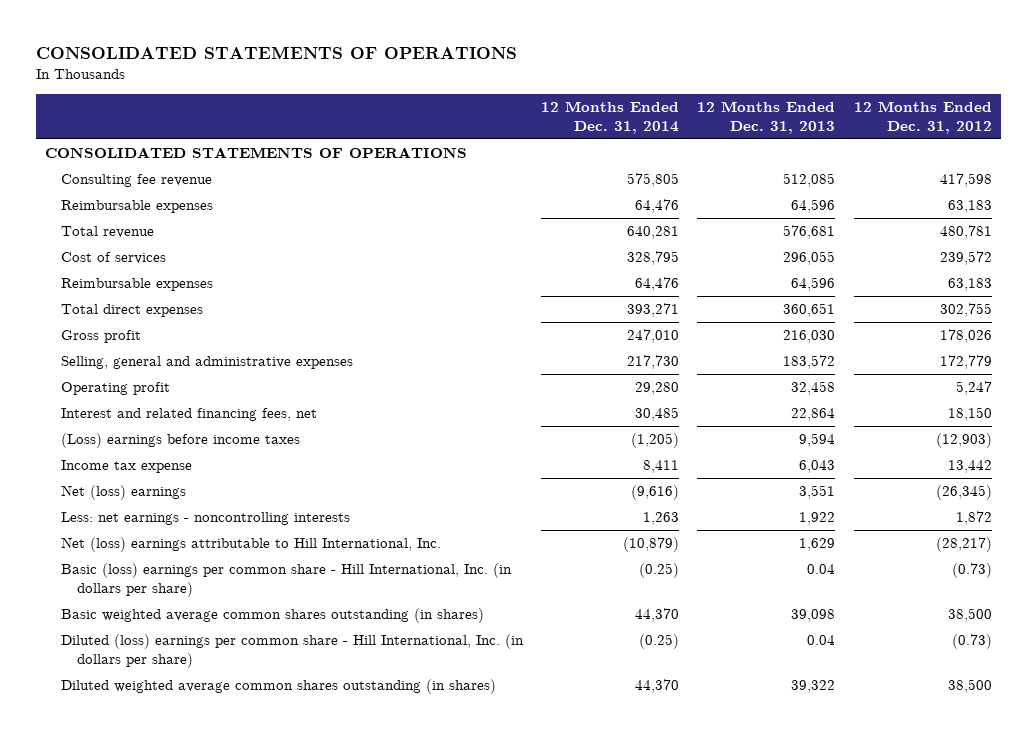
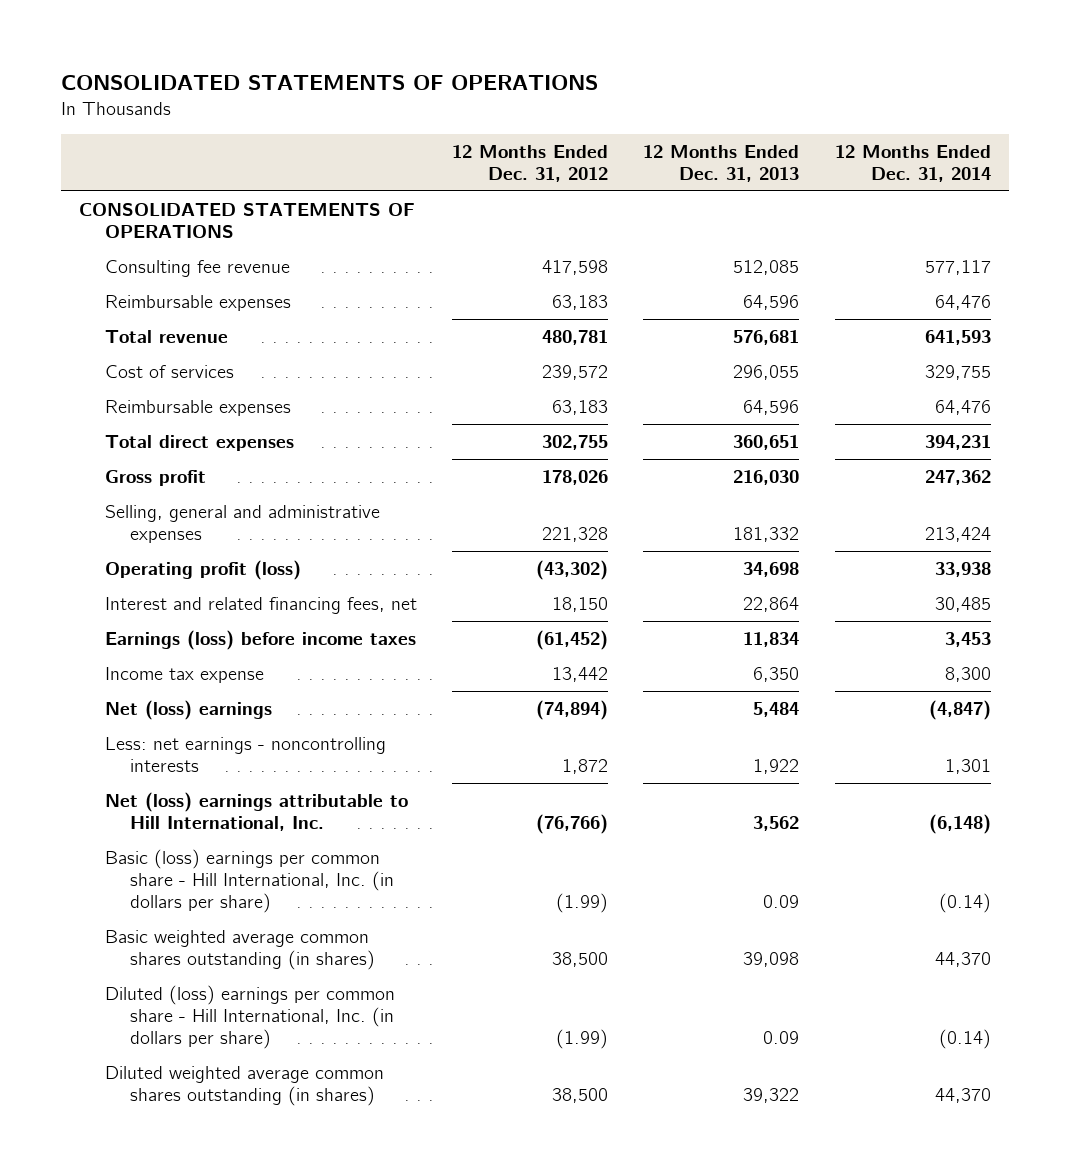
[626,173,679,188] 575,805 -> [924,259,991,275] 577,117
[626,226,679,240] 640,281 -> [924,329,991,345] 641,593
[626,251,679,266] 328,795 -> [924,364,991,380] 329,755
[626,303,679,318] 393,271 -> [924,434,991,450] 394,231
[626,329,679,344] 247,010 -> [924,469,991,485] 247,362
[626,355,679,370] 217,730 -> [924,526,991,542] 213,424
[783,355,836,370] 183,572 -> [733,526,800,542] 181,332
[939,355,992,370] 172,779 -> [541,526,608,542] 221,328
[60,382,170,396] Operating profit -> [104,559,301,580] Operating profit (loss)
[634,382,679,396] 29,280 -> [934,561,991,577] 33,938
[791,381,836,396] 32,458 -> [743,561,800,577] 34,698
[955,381,992,396] 5,247 -> [535,559,608,580] (43,302)
[60,433,300,449] (Loss) earnings before income taxes -> [104,629,416,650] Earnings (loss) before income taxes
[630,433,679,449] (1,205) -> [944,631,991,647] 3,453
[799,433,836,448] 9,594 -> [743,631,800,647] 11,834
[935,433,992,449] (12,903) -> [535,629,608,650] (61,452)
[642,460,679,474] 8,411 -> [944,666,991,682] 8,300
[799,460,836,474] 6,043 -> [753,666,800,682] 6,350
[630,485,679,501] (9,616) -> [928,699,991,720] (4,847)
[799,485,836,500] 3,551 -> [753,701,800,717] 5,484
[935,485,992,501] (26,345) -> [535,699,608,720] (74,894)
[642,512,679,526] 1,263 -> [944,758,991,774] 1,301
[622,537,679,553] (10,879) -> [928,813,991,834] (6,148)
[799,538,836,552] 1,629 -> [753,815,800,831] 3,562
[935,537,992,553] (28,217) -> [535,813,608,834] (76,766)
[638,563,679,579] (0.25) -> [938,892,991,913] (0.14)
[807,564,836,575] 0.04 -> [763,894,800,908] 0.09
[951,563,992,579] (0.73) -> [555,892,608,913] (1.99)
[638,634,679,650] (0.25) -> [938,1028,991,1049] (0.14)
[807,635,836,646] 0.04 -> [763,1030,800,1044] 0.09
[951,634,992,650] (0.73) -> [555,1028,608,1049] (1.99)

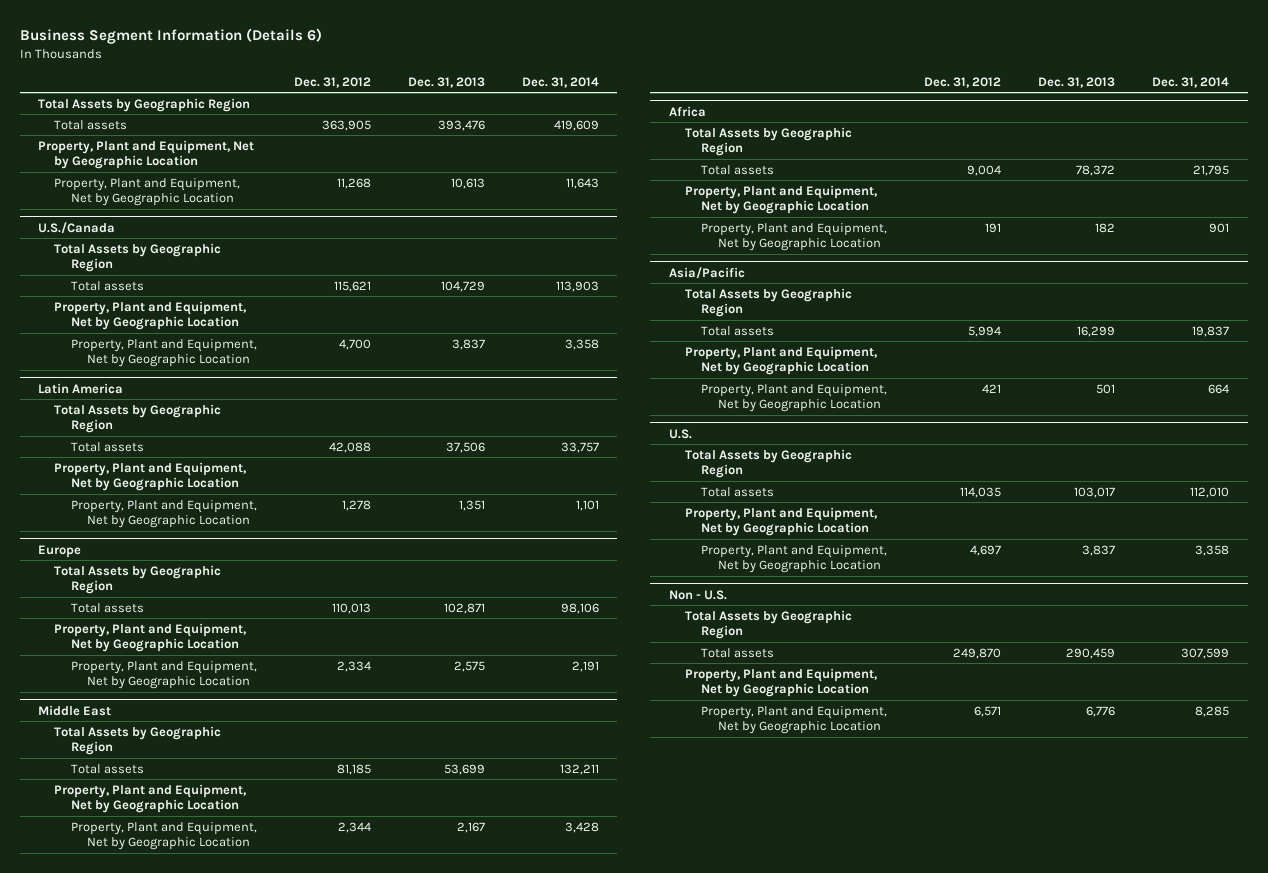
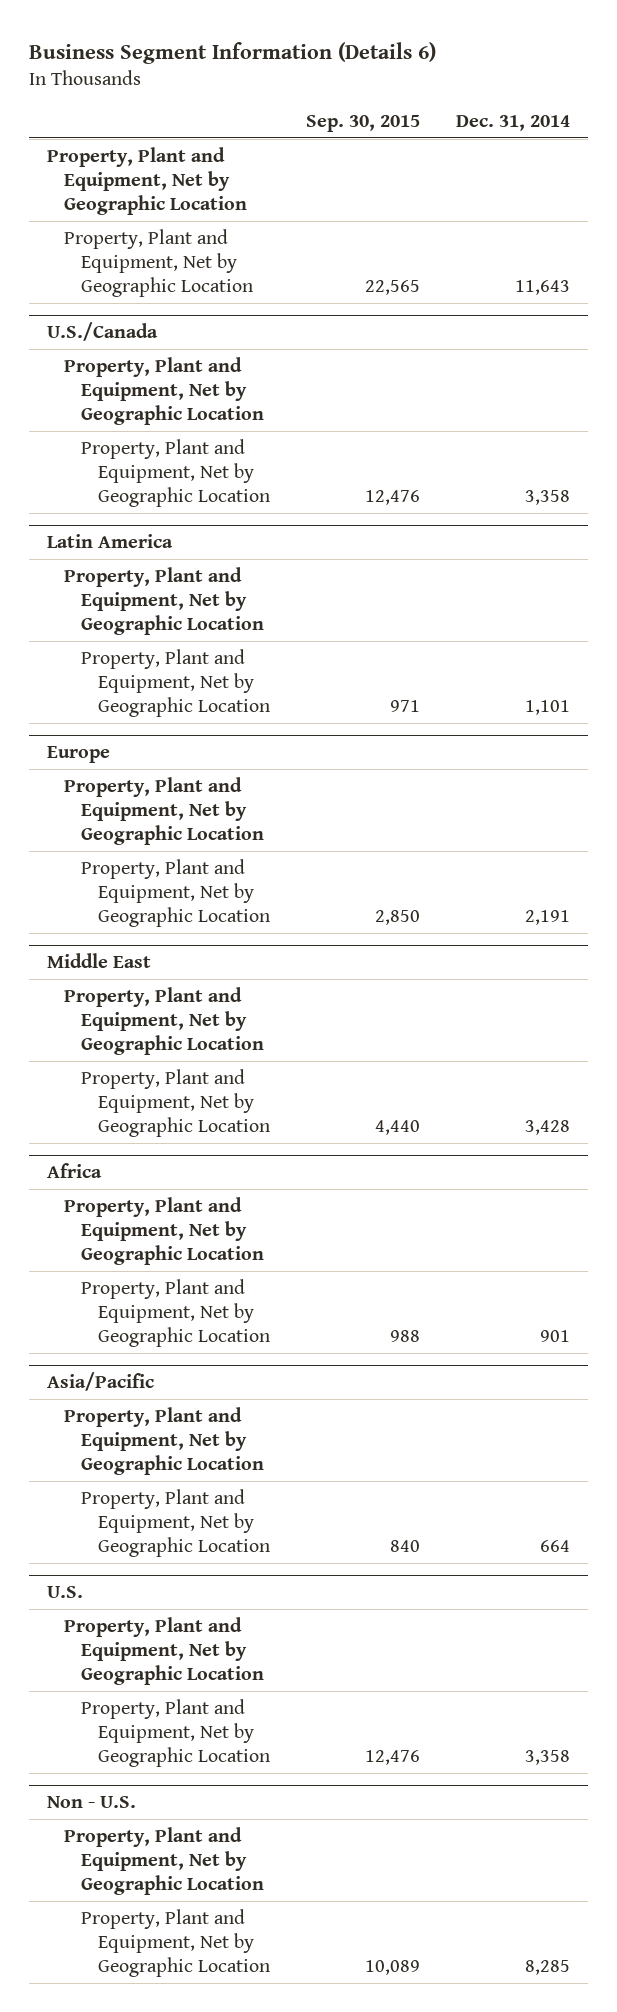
[293,76,371,88] Dec. 31, 2012 -> none
[407,76,485,88] Dec. 31, 2013 -> none
none -> [305,114,420,132] Sep. 30, 2015
[38,97,251,112] Total Assets by Geographic Region -> none
[54,119,128,130] Total assets -> none
[54,242,222,273] Total Assets by Geographic Region -> none
[70,280,144,291] Total assets -> none
[54,403,222,434] Total Assets by Geographic Region -> none
[70,441,144,452] Total assets -> none
[54,564,222,595] Total Assets by Geographic Region -> none
[70,602,144,613] Total assets -> none
[54,725,222,756] Total Assets by Geographic Region -> none
[70,763,144,774] Total assets -> none
[685,126,853,157] Total Assets by Geographic Region -> none
[701,164,775,175] Total assets -> none
[685,287,853,318] Total Assets by Geographic Region -> none
[701,325,775,336] Total assets -> none
[685,448,853,479] Total Assets by Geographic Region -> none
[701,486,775,497] Total assets -> none
[685,609,853,640] Total Assets by Geographic Region -> none
[701,647,775,658] Total assets -> none

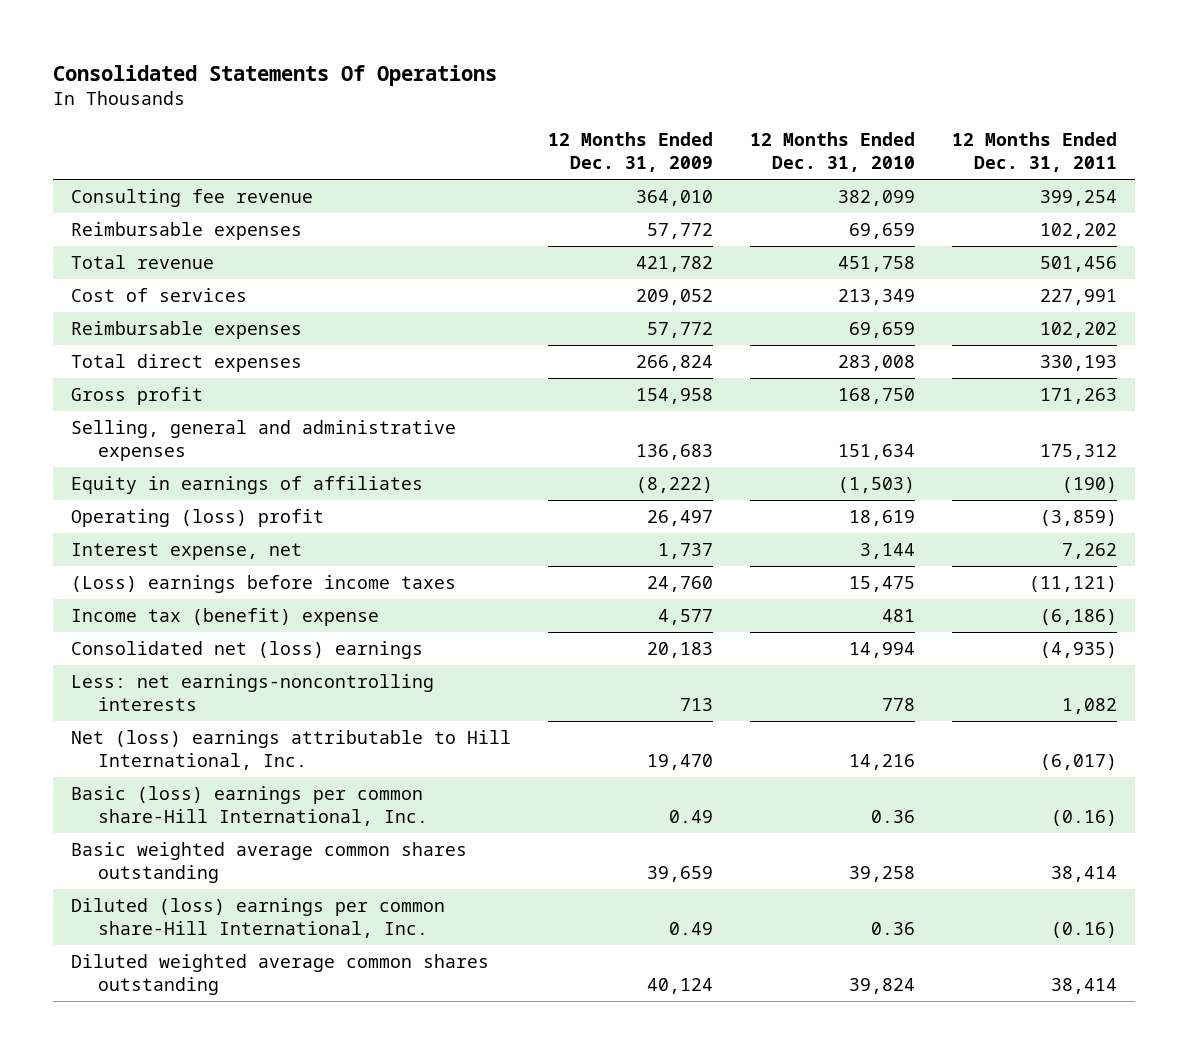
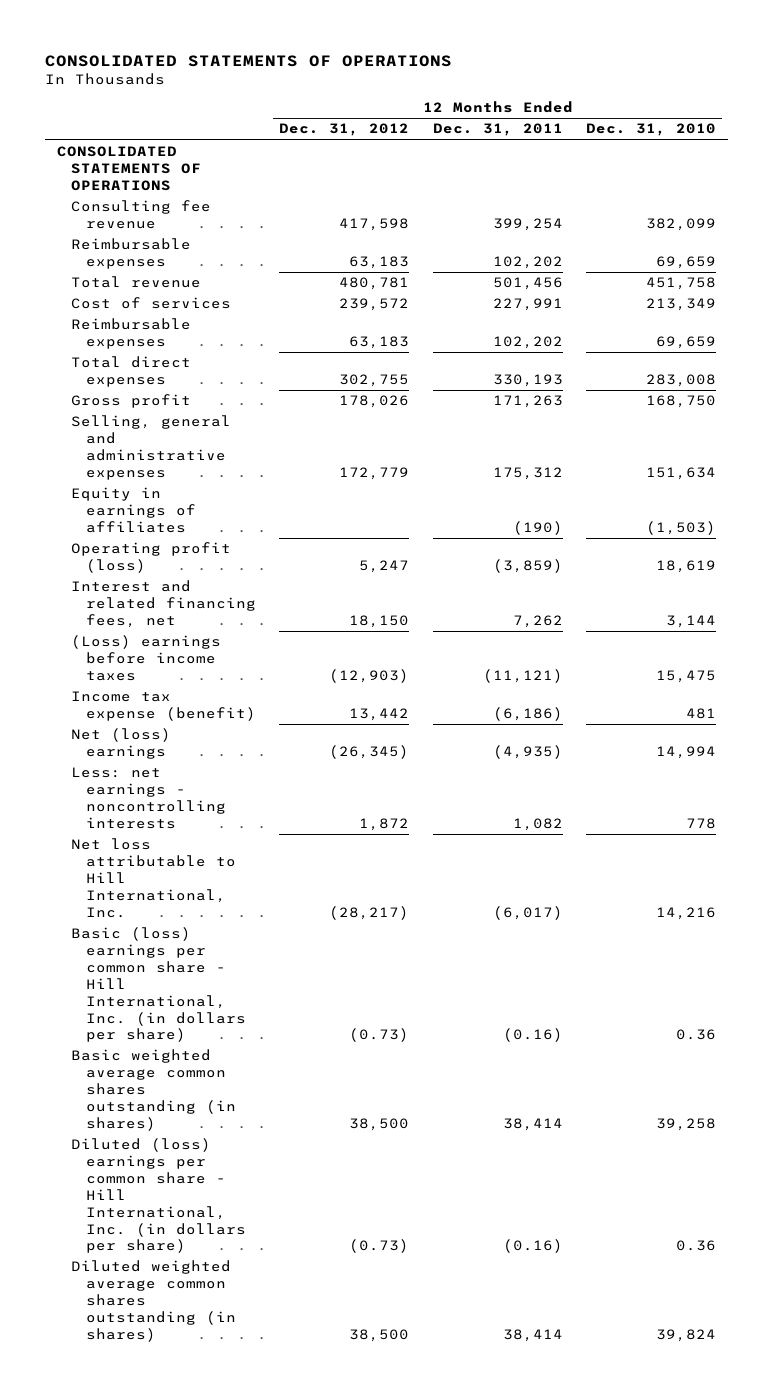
[53,65,498,87] Consolidated Statements Of Operations -> [45,54,453,67] CONSOLIDATED STATEMENTS OF OPERATIONS
[548,132,714,173] 12 Months Ended Dec. 31, 2009 -> none
none -> [279,123,410,137] Dec. 31, 2012
none -> [56,146,202,191] CONSOLIDATED STATEMENTS OF OPERATIONS
[71,509,325,528] Operating (loss) profit -> [71,542,232,574] Operating profit (loss)
[71,543,303,561] Interest expense, net -> [71,580,256,628] Interest and related financing fees, net
[71,608,380,627] Income tax (benefit) expense -> [71,691,256,722] Income tax expense (benefit)
[71,641,424,660] Consolidated net (loss) earnings -> [71,728,172,760] Net (loss) earnings
[71,674,435,711] Less: net earnings-noncontrolling interests -> [71,767,226,829] Less: net earnings - noncontrolling interests
[71,730,512,770] Net (loss) earnings attributable to Hill International, Inc. -> [71,838,236,918] Net loss attributable to Hill International, Inc.
[71,786,429,826] Basic (loss) earnings per common share-Hill International, Inc. -> [71,927,246,1043] Basic (loss) earnings per common share - Hill International, Inc. (in dollars per share)
[71,842,468,883] Basic weighted average common shares outstanding -> [71,1049,236,1131] Basic weighted average common shares outstanding (in shares)
[71,898,446,938] Diluted (loss) earnings per common share-Hill International, Inc. -> [71,1138,246,1254] Diluted (loss) earnings per common share - Hill International, Inc. (in dollars per share)
[71,954,490,995] Diluted weighted average common shares outstanding -> [71,1260,236,1342] Diluted weighted average common shares outstanding (in shares)

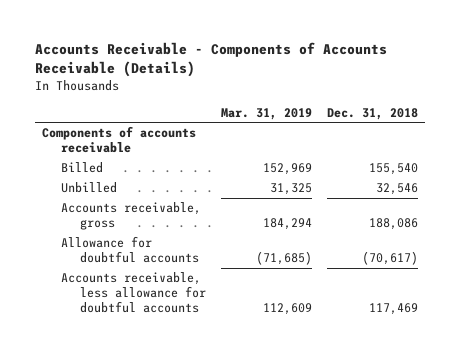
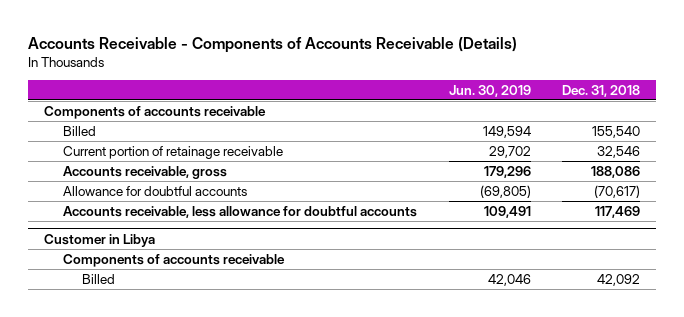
[220,107,312,120] Mar. 31, 2019 -> none
none -> [448,84,531,97] Jun. 30, 2019
[61,182,118,194] Unbilled -> [63,145,284,159] Current portion of retainage receivable
none -> [43,233,155,247] Customer in Libya
none -> [63,253,286,267] Components of accounts receivable
none -> [82,273,116,284] Billed

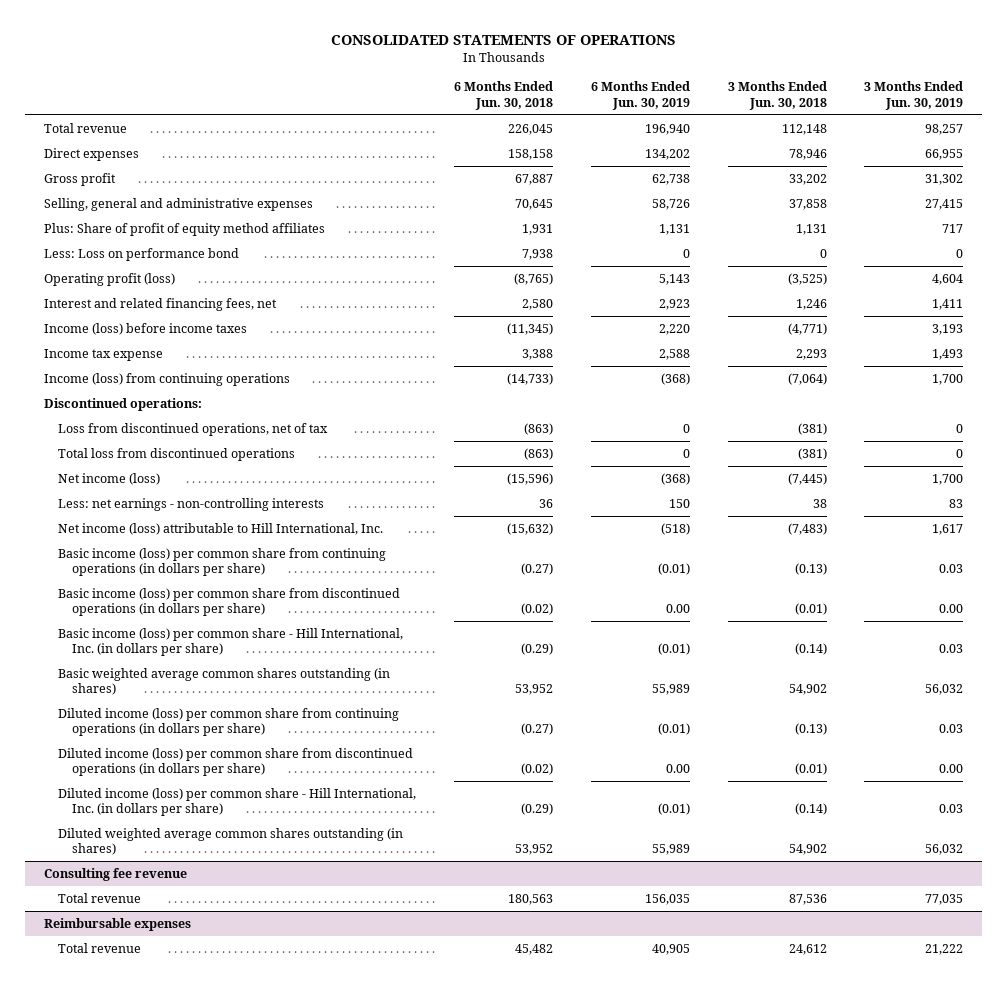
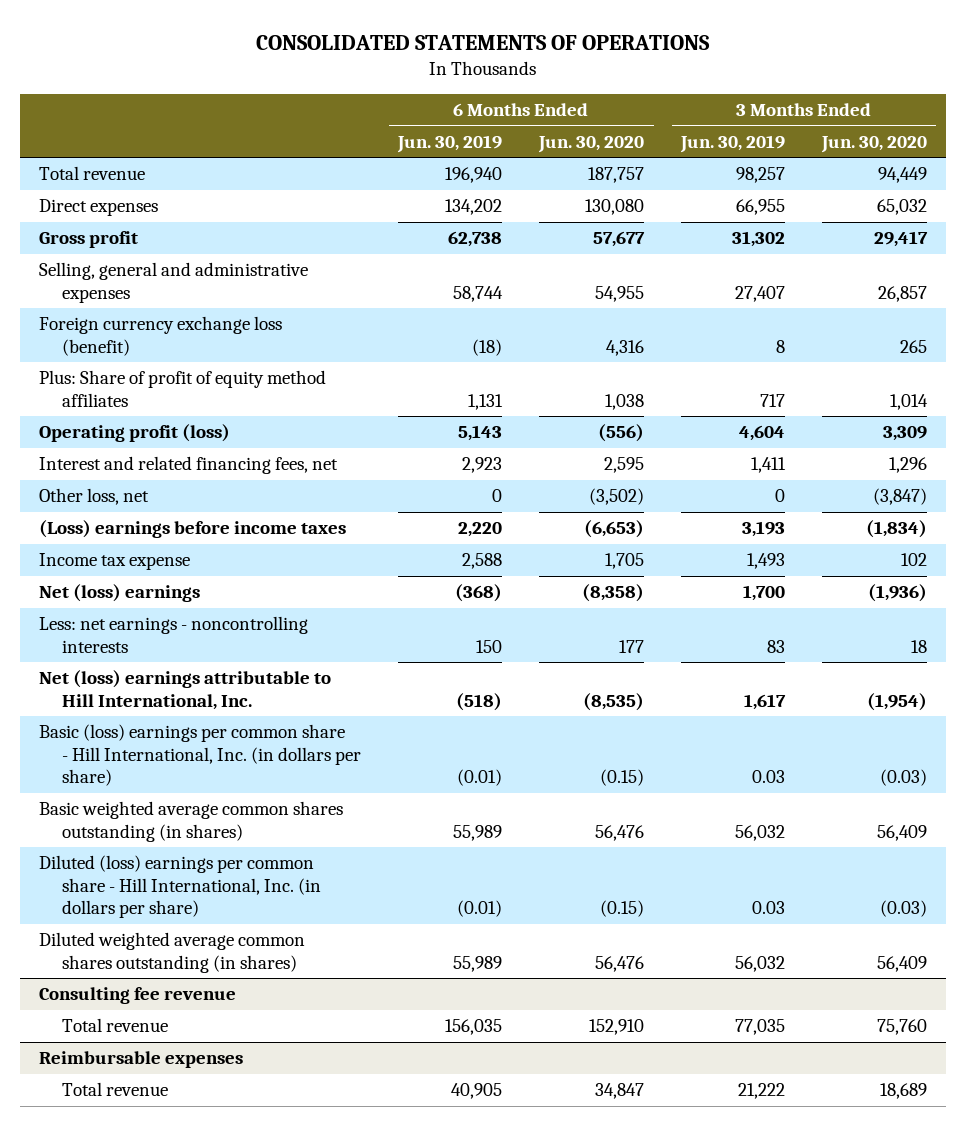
[453,81,553,110] 6 Months Ended Jun. 30, 2018 -> none
[727,81,827,110] 3 Months Ended Jun. 30, 2018 -> none
none -> [538,135,645,153] Jun. 30, 2020
none -> [821,135,928,153] Jun. 30, 2020
[651,199,690,211] 58,726 -> [453,285,504,302] 58,744
[925,199,964,211] 27,415 -> [735,285,786,302] 27,407
none -> [38,316,282,356] Foreign currency exchange loss (benefit)
[43,248,239,262] Less: Loss on performance bond -> none
none -> [38,488,149,506] Other loss, net
[43,323,247,336] Income (loss) before income taxes -> [38,520,346,539] (Loss) earnings before income taxes
[43,373,290,387] Income (loss) from continuing operations -> none
[43,398,202,412] Discontinued operations: -> none
[57,423,328,437] Loss from discontinued operations, net of tax -> none
[57,448,295,462] Total loss from discontinued operations -> none
[57,548,386,577] Basic income (loss) per common share from continuing operations (in dollars per share) -> none
[57,588,400,617] Basic income (loss) per common share from discontinued operations (in dollars per share) -> none
[57,473,160,486] Net income (loss) -> [38,584,200,603] Net (loss) earnings
[57,498,324,512] Less: net earnings - non-controlling interests -> [38,616,308,653] Less: net earnings - noncontrolling interests
[57,523,383,536] Net income (loss) attributable to Hill International, Inc. -> [38,670,331,710] Net (loss) earnings attributable to Hill International, Inc.
[57,628,403,657] Basic income (loss) per common share - Hill International, Inc. (in dollars per share) -> [38,724,362,787] Basic (loss) earnings per common share - Hill International, Inc. (in dollars per share)
[57,708,399,737] Diluted income (loss) per common share from continuing operations (in dollars per share) -> none
[57,748,413,777] Diluted income (loss) per common share from discontinued operations (in dollars per share) -> none
[57,788,416,817] Diluted income (loss) per common share - Hill International, Inc. (in dollars per share) -> [38,855,322,919] Diluted (loss) earnings per common share - Hill International, Inc. (in dollars per share)

